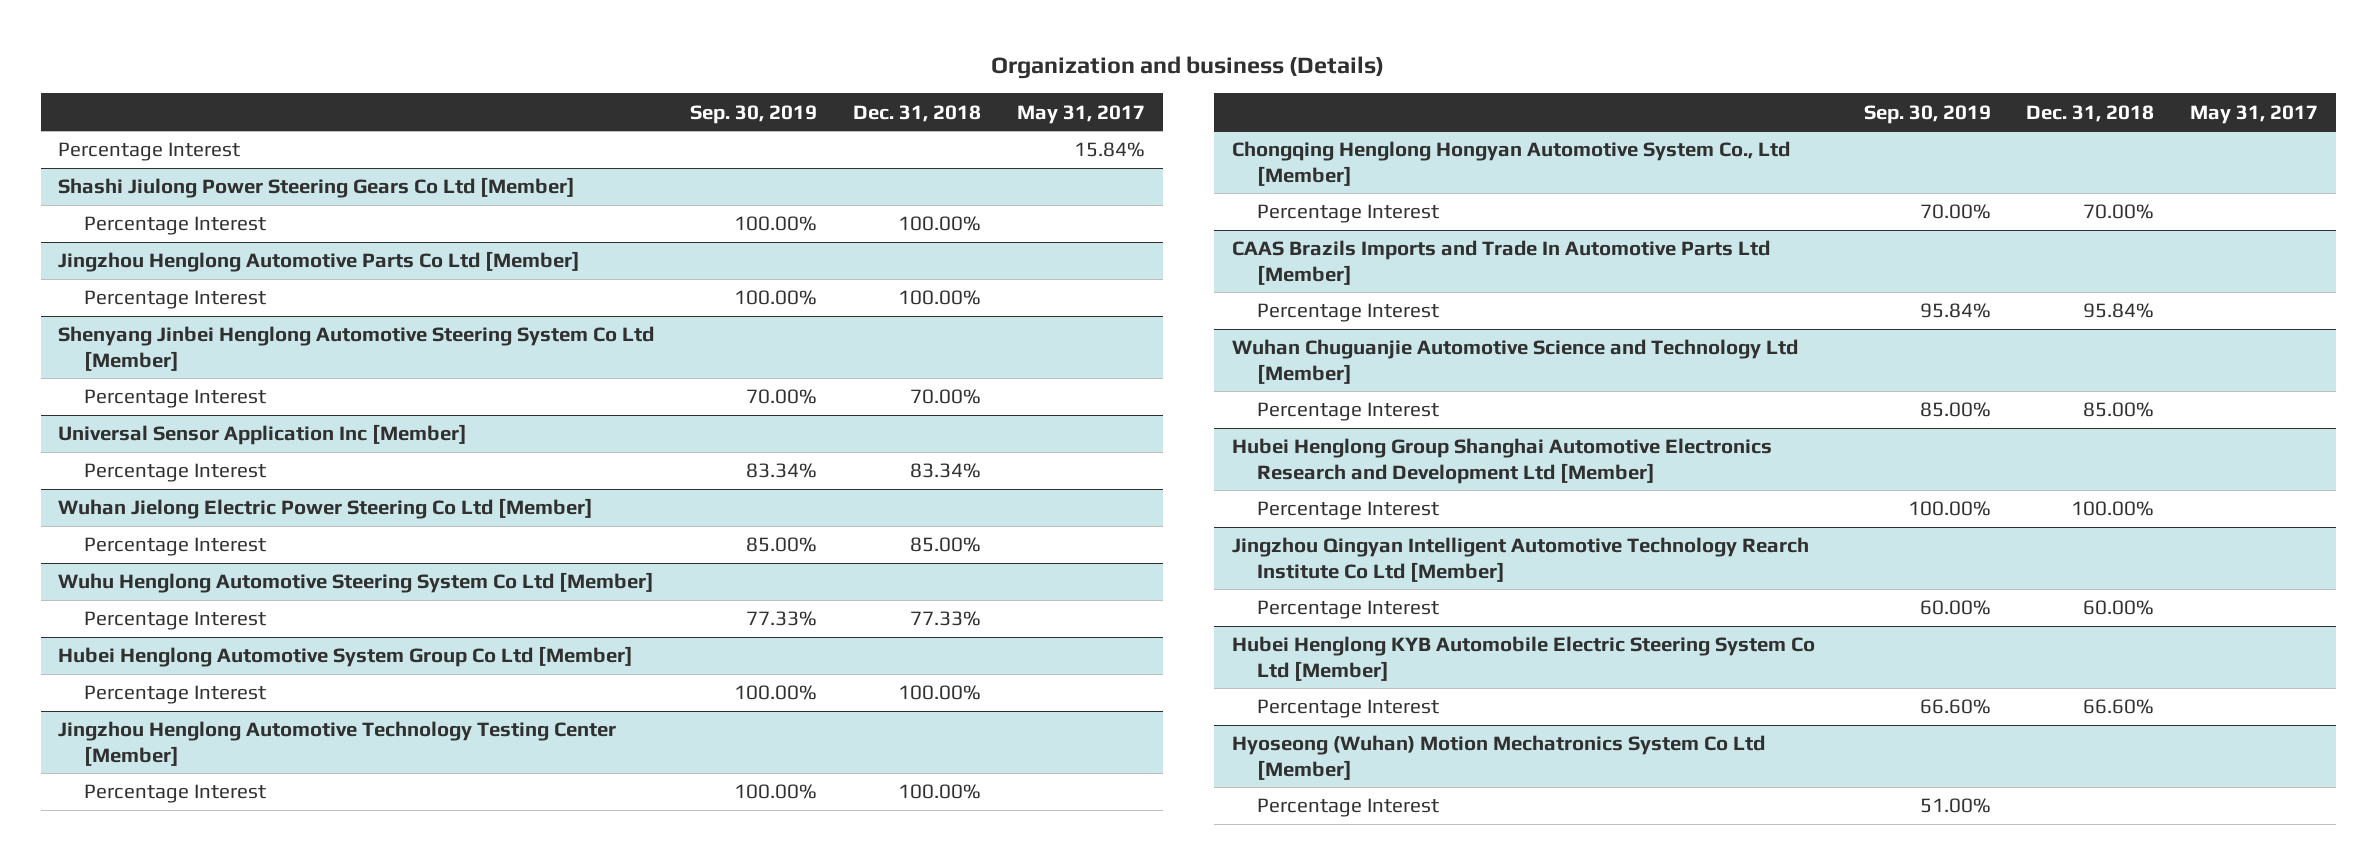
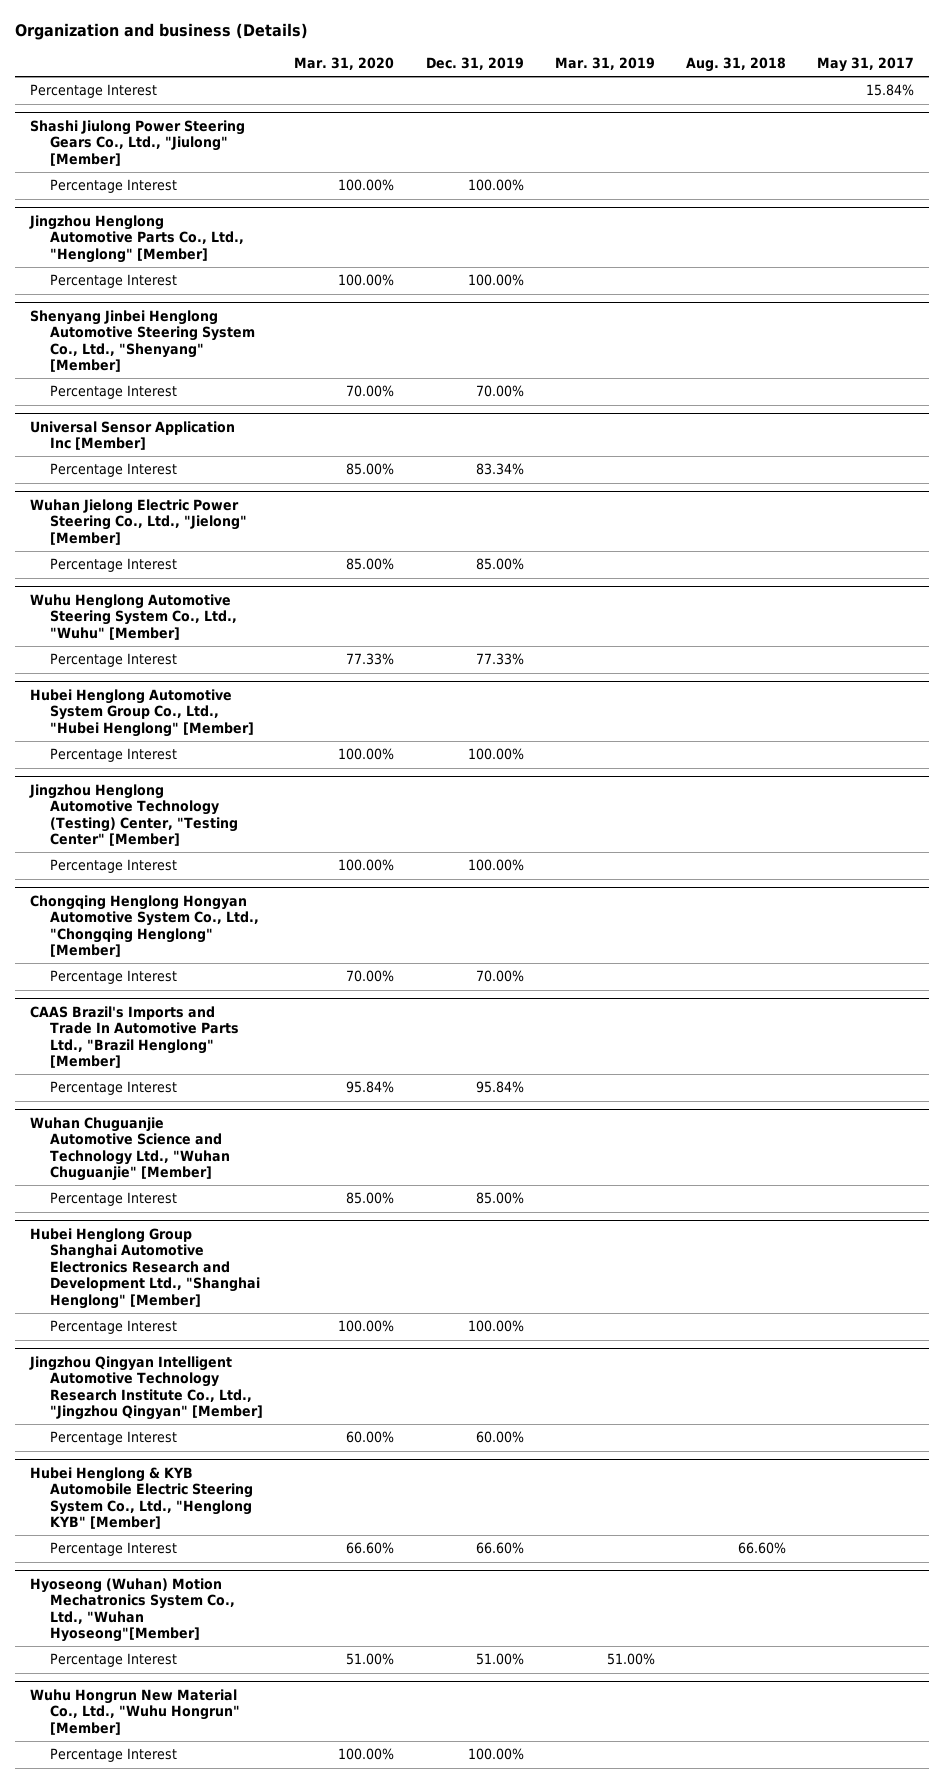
[690,104,818,124] Sep. 30, 2019 -> none
[852,104,981,122] Dec. 31, 2018 -> none
none -> [294,57,395,71] Mar. 31, 2020
none -> [425,57,524,71] Dec. 31, 2019
none -> [554,57,655,71] Mar. 31, 2019
none -> [685,57,786,73] Aug. 31, 2018
[58,177,576,199] Shashi Jiulong Power Steering Gears Co Ltd [Member] -> [30,119,246,166] Shashi Jiulong Power Steering Gears Co., Ltd., "Jiulong" [Member]
[58,251,581,273] Jingzhou Henglong Automotive Parts Co Ltd [Member] -> [29,214,245,263] Jingzhou Henglong Automotive Parts Co., Ltd., "Henglong" [Member]
[58,326,655,371] Shenyang Jinbei Henglong Automotive Steering System Co Ltd [Member] -> [30,309,256,373] Shenyang Jinbei Henglong Automotive Steering System Co., Ltd., "Shenyang" [Member]
[58,498,594,520] Wuhan Jielong Electric Power Steering Co Ltd [Member] -> [30,498,248,545] Wuhan Jielong Electric Power Steering Co., Ltd., "Jielong" [Member]
[58,572,655,594] Wuhu Henglong Automotive Steering System Co Ltd [Member] -> [30,593,238,640] Wuhu Henglong Automotive Steering System Co., Ltd., "Wuhu" [Member]
[58,646,634,668] Hubei Henglong Automotive System Group Co Ltd [Member] -> [30,688,255,737] Hubei Henglong Automotive System Group Co., Ltd., "Hubei Henglong" [Member]
[58,721,617,766] Jingzhou Henglong Automotive Technology Testing Center [Member] -> [29,783,239,847] Jingzhou Henglong Automotive Technology (Testing) Center, "Testing Center" [Member]
[1231,141,1790,186] Chongqing Henglong Hongyan Automotive System Co., Ltd [Member] -> [30,894,260,958] Chongqing Henglong Hongyan Automotive System Co., Ltd., "Chongqing Henglong" [Member]
[1231,240,1770,285] CAAS Brazils Imports and Trade In Automotive Parts Ltd [Member] -> [30,1005,240,1069] CAAS Brazil's Imports and Trade In Automotive Parts Ltd., "Brazil Henglong" [Member]
[1231,339,1798,384] Wuhan Chuguanjie Automotive Science and Technology Ltd [Member] -> [30,1116,231,1182] Wuhan Chuguanjie Automotive Science and Technology Ltd., "Wuhan Chuguanjie" [Member]
[1231,438,1772,484] Hubei Henglong Group Shanghai Automotive Electronics Research and Development Ltd [Member] -> [30,1227,261,1309] Hubei Henglong Group Shanghai Automotive Electronics Research and Development Ltd., "Shanghai Henglong" [Member]
[1231,537,1809,582] Jingzhou Qingyan Intelligent Automotive Technology Rearch Institute Co Ltd [Member] -> [29,1355,264,1421] Jingzhou Qingyan Intelligent Automotive Technology Research Institute Co., Ltd., "Jingzhou Qingyan" [Member]
[1231,636,1815,681] Hubei Henglong KYB Automobile Electric Steering System Co Ltd [Member] -> [30,1466,254,1530] Hubei Henglong & KYB Automobile Electric Steering System Co., Ltd., "Henglong KYB" [Member]
[1231,735,1765,780] Hyoseong (Wuhan) Motion Mechatronics System Co Ltd [Member] -> [30,1577,236,1643] Hyoseong (Wuhan) Motion Mechatronics System Co., Ltd., "Wuhan Hyoseong"[Member]
none -> [30,1688,241,1735] Wuhu Hongrun New Material Co., Ltd., "Wuhu Hongrun" [Member]
none -> [50,1748,178,1763] Percentage Interest

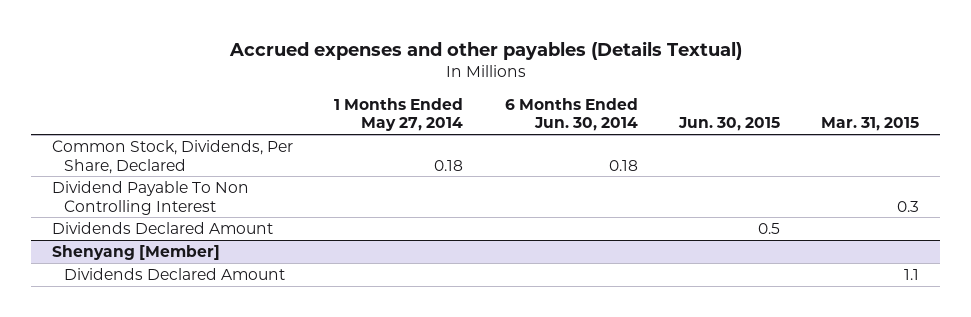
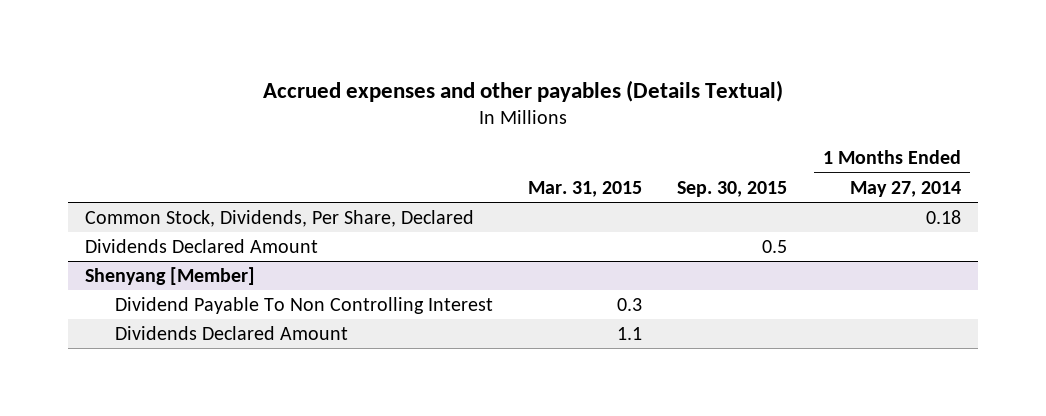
[504,97,638,132] 6 Months Ended Jun. 30, 2014 -> none
[677,117,780,132] Jun. 30, 2015 -> none
none -> [677,180,788,197] Sep. 30, 2015
[51,180,249,215] Dividend Payable To Non Controlling Interest -> none
none -> [114,297,493,315] Dividend Payable To Non Controlling Interest

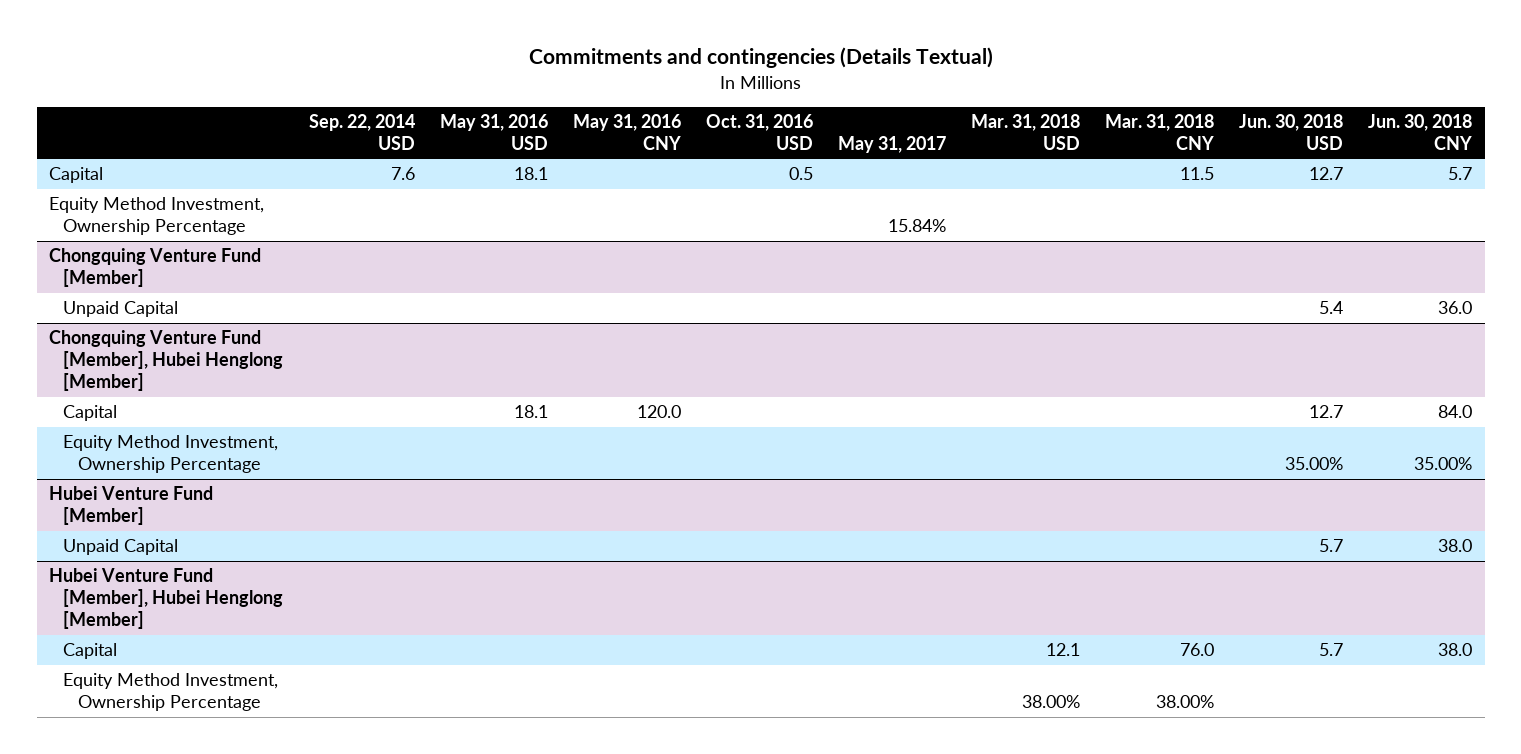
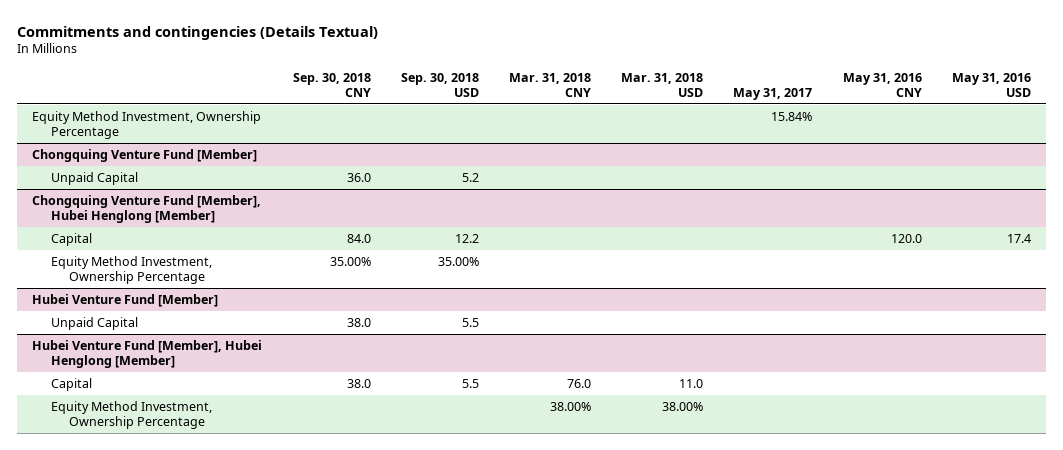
[308,113,415,150] Sep. 22, 2014 USD -> none
[705,113,813,150] Oct. 31, 2016 USD -> none
[1239,113,1344,150] Jun. 30, 2018 USD -> none
[1368,113,1473,150] Jun. 30, 2018 CNY -> none
none -> [292,72,371,97] Sep. 30, 2018 CNY
none -> [400,72,479,97] Sep. 30, 2018 USD
[49,167,104,184] Capital -> none
[513,405,548,419] 18.1 -> [1006,234,1031,244] 17.4
[1046,643,1081,657] 12.1 -> [679,379,704,389] 11.0

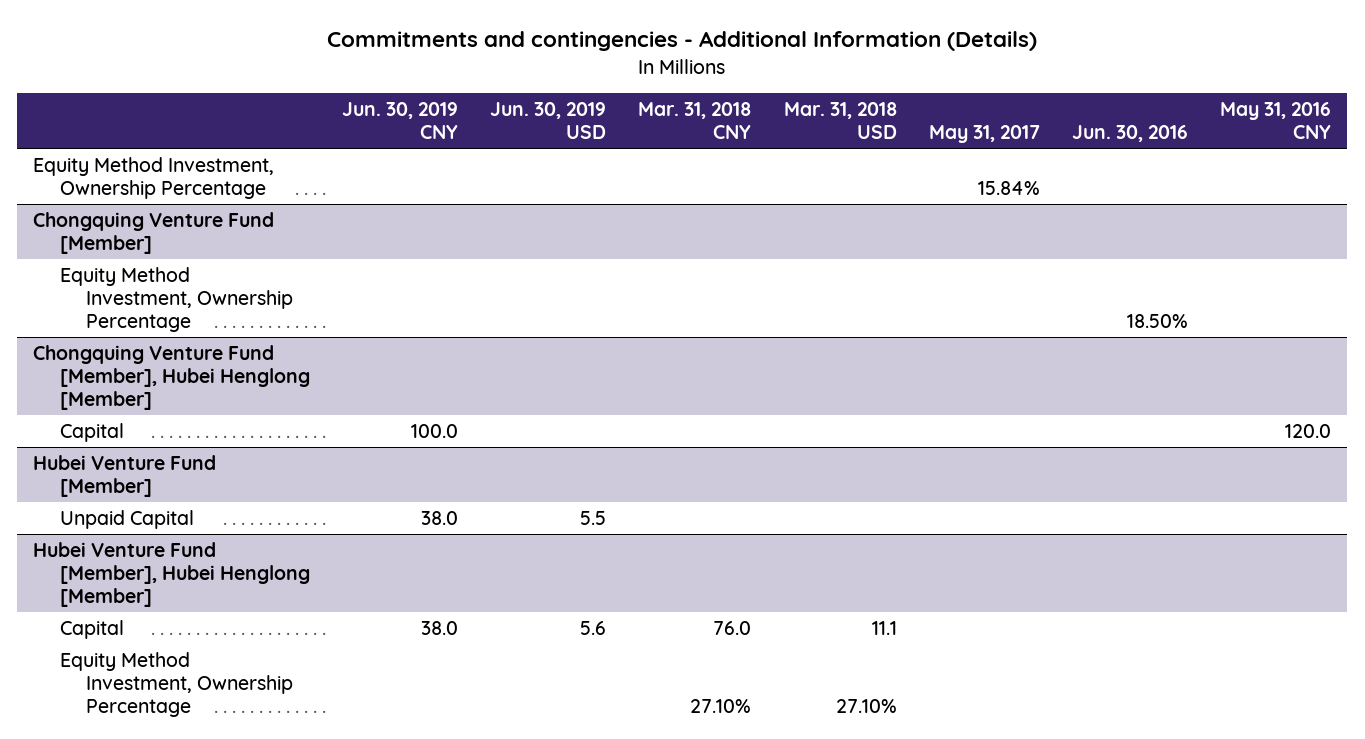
[17,25,379,40] Commitments and contingencies (Details Textual) -> [327,31,1038,52] Commitments and contingencies - Additional Information (Details)
[292,72,371,97] Sep. 30, 2018 CNY -> none
[400,72,479,97] Sep. 30, 2018 USD -> none
[951,72,1031,97] May 31, 2016 USD -> none
none -> [341,102,458,140] Jun. 30, 2019 CNY
none -> [490,102,607,140] Jun. 30, 2019 USD
none -> [1072,125,1189,143] Jun. 30, 2016
[50,172,138,186] Unpaid Capital -> none
none -> [59,267,294,332] Equity Method Investment, Ownership Percentage
[50,256,212,284] Equity Method Investment, Ownership Percentage -> none
[679,379,704,389] 11.0 -> [871,621,897,636] 11.1
[550,402,592,412] 38.00% -> [690,698,752,713] 27.10%
[662,402,704,412] 38.00% -> [835,698,897,713] 27.10%

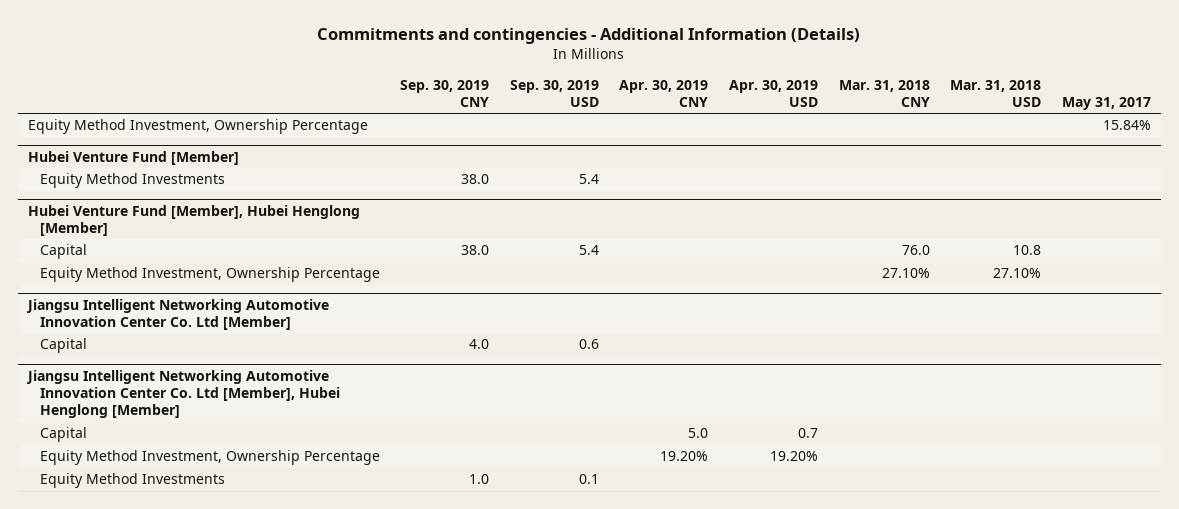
[341,102,458,140] Jun. 30, 2019 CNY -> none
[490,102,607,140] Jun. 30, 2019 USD -> none
[1072,125,1189,143] Jun. 30, 2016 -> none
[1220,102,1332,140] May 31, 2016 CNY -> none
none -> [400,79,490,107] Sep. 30, 2019 CNY
none -> [509,79,599,107] Sep. 30, 2019 USD
none -> [619,79,709,107] Apr. 30, 2019 CNY
none -> [729,79,819,107] Apr. 30, 2019 USD
[33,212,275,254] Chongquing Venture Fund [Member] -> none
[59,267,294,332] Equity Method Investment, Ownership Percentage -> none
[33,345,310,410] Chongquing Venture Fund [Member], Hubei Henglong [Member] -> none
[59,423,124,443] Capital -> none
[59,510,194,530] Unpaid Capital -> none
none -> [39,173,225,189] Equity Method Investments
[871,621,897,636] 11.1 -> [1013,245,1042,256] 10.8
none -> [26,299,330,331] Jiangsu Intelligent Networking Automotive Innovation Center Co. Ltd [Member]
none -> [39,338,87,354] Capital
none -> [26,370,340,419] Jiangsu Intelligent Networking Automotive Innovation Center Co. Ltd [Member], Hubei Henglong [Member]
none -> [39,427,87,443] Capital
none -> [39,450,380,466] Equity Method Investment, Ownership Percentage
none -> [39,473,225,489] Equity Method Investments

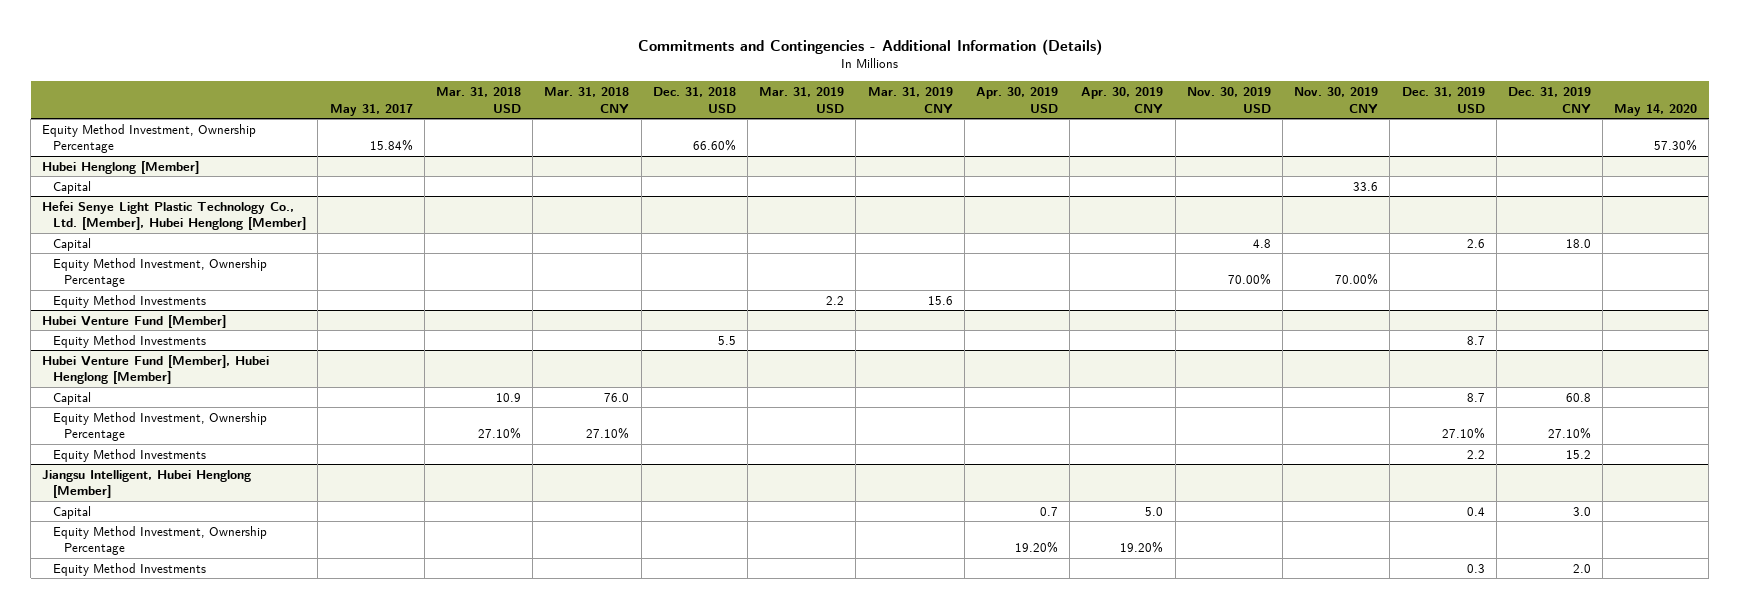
[317,27,861,44] Commitments and contingencies - Additional Information (Details) -> [637,38,1102,55] Commitments and Contingencies - Additional Information (Details)
[400,79,490,107] Sep. 30, 2019 CNY -> none
[509,79,599,107] Sep. 30, 2019 USD -> none
none -> [652,86,736,113] Dec. 31, 2018 USD
none -> [759,86,845,113] Mar. 31, 2019 USD
none -> [867,86,953,113] Mar. 31, 2019 CNY
none -> [1186,86,1271,113] Nov. 30, 2019 USD
none -> [1294,86,1379,113] Nov. 30, 2019 CNY
none -> [1401,86,1485,113] Dec. 31, 2019 USD
none -> [1507,86,1591,113] Dec. 31, 2019 CNY
none -> [1614,103,1698,116] May 14, 2020
none -> [42,160,200,174] Hubei Henglong [Member]
none -> [53,180,92,194] Capital
none -> [42,200,307,231] Hefei Senye Light Plastic Technology Co., Ltd. [Member], Hubei Henglong [Member]
none -> [53,237,92,251] Capital
none -> [53,257,268,288] Equity Method Investment, Ownership Percentage
none -> [53,294,207,308] Equity Method Investments
[1013,245,1042,256] 10.8 -> [495,392,521,402] 10.9
[26,299,330,331] Jiangsu Intelligent Networking Automotive Innovation Center Co. Ltd [Member] -> none
[39,338,87,354] Capital -> none
none -> [53,448,207,462] Equity Method Investments
[26,370,340,419] Jiangsu Intelligent Networking Automotive Innovation Center Co. Ltd [Member], Hubei Henglong [Member] -> [42,469,252,499] Jiangsu Intelligent, Hubei Henglong [Member]

